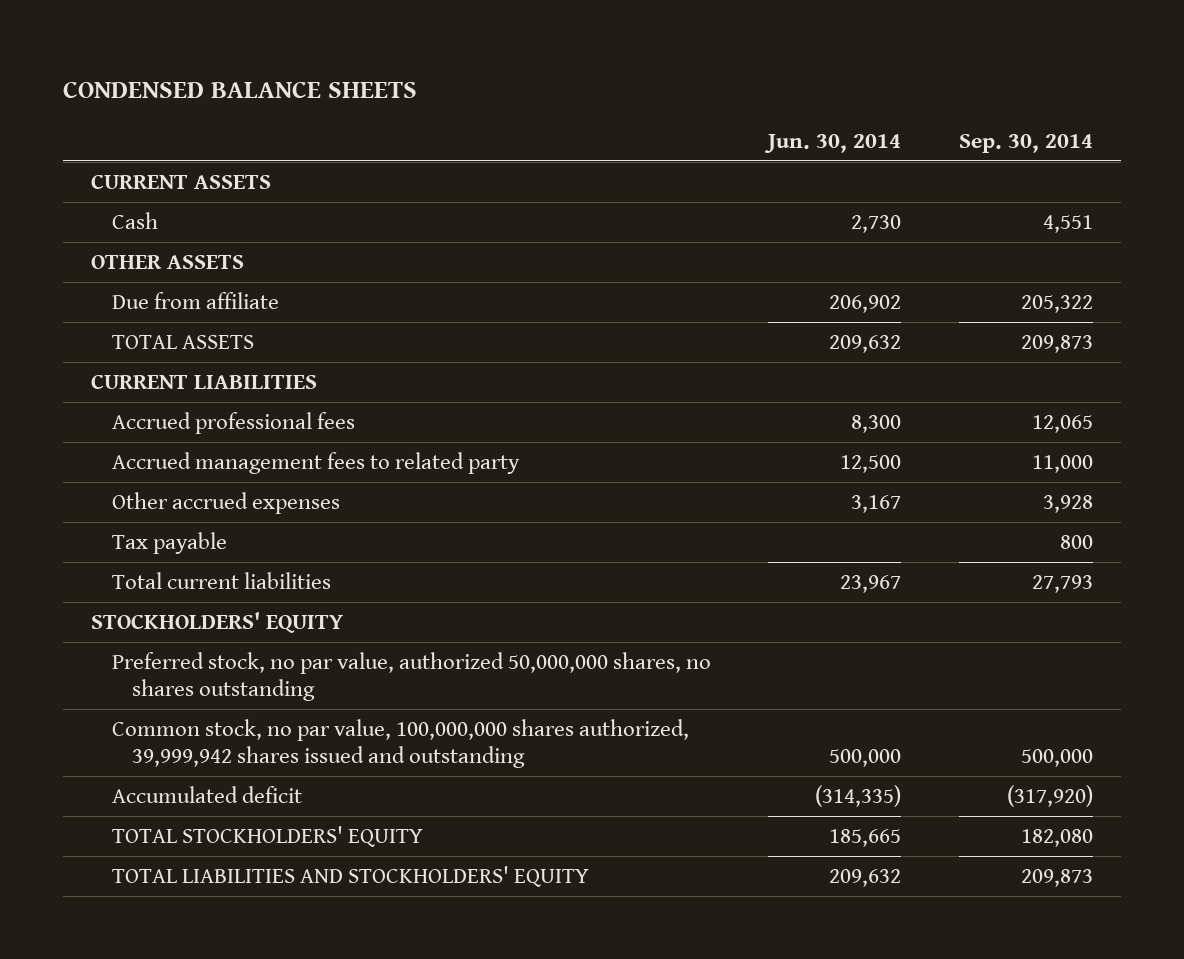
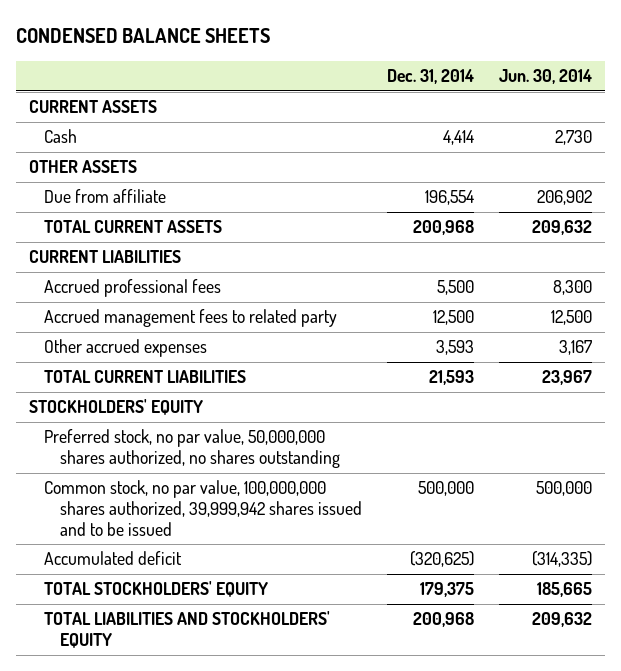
[958,133,1093,153] Sep. 30, 2014 -> none
none -> [387,69,475,85] Dec. 31, 2014
[111,335,254,350] TOTAL ASSETS -> [44,220,223,234] TOTAL CURRENT ASSETS
[111,532,227,555] Tax payable -> none
[111,572,331,590] Total current liabilities -> [44,370,247,384] TOTAL CURRENT LIABILITIES
[111,652,711,701] Preferred stock, no par value, authorized 50,000,000 shares, no shares outstanding -> [44,429,340,469] Preferred stock, no par value, 50,000,000 shares authorized, no shares outstanding
[111,719,689,768] Common stock, no par value, 100,000,000 shares authorized, 39,999,942 shares issued and outstanding -> [44,480,362,536] Common stock, no par value, 100,000,000 shares authorized, 39,999,942 shares issued and to be issued

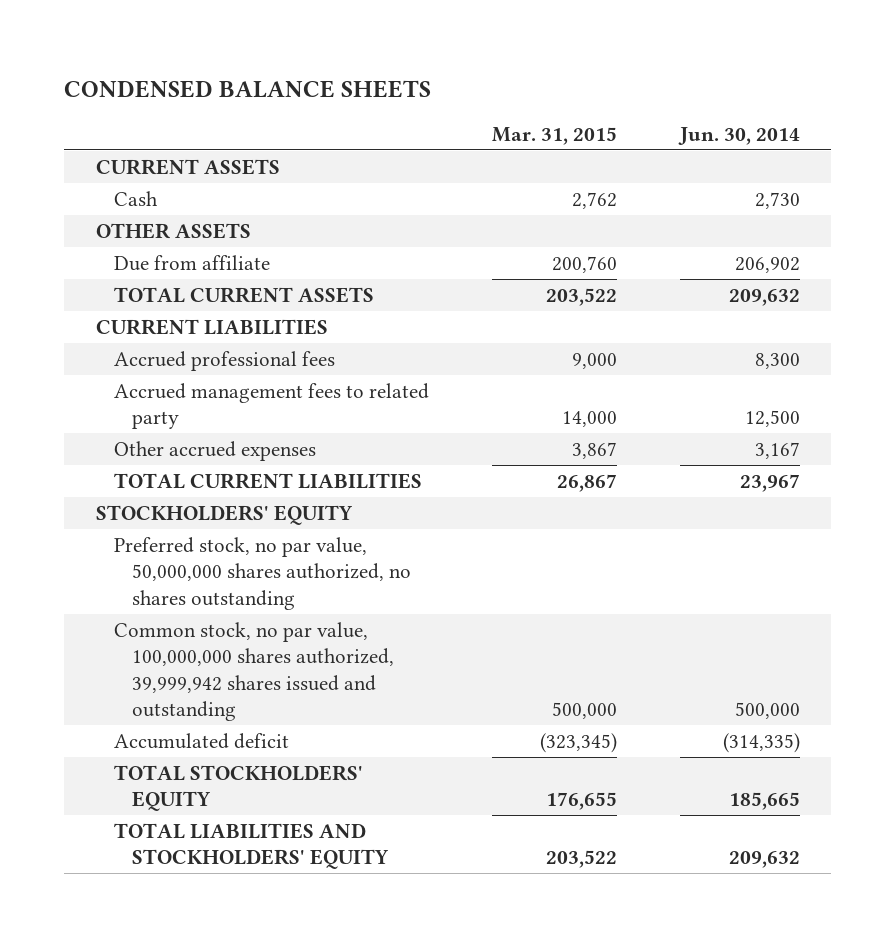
[387,69,475,85] Dec. 31, 2014 -> none
none -> [491,126,617,145] Mar. 31, 2015
[44,480,362,536] Common stock, no par value, 100,000,000 shares authorized, 39,999,942 shares issued and to be issued -> [114,621,395,722] Common stock, no par value, 100,000,000 shares authorized, 39,999,942 shares issued and outstanding

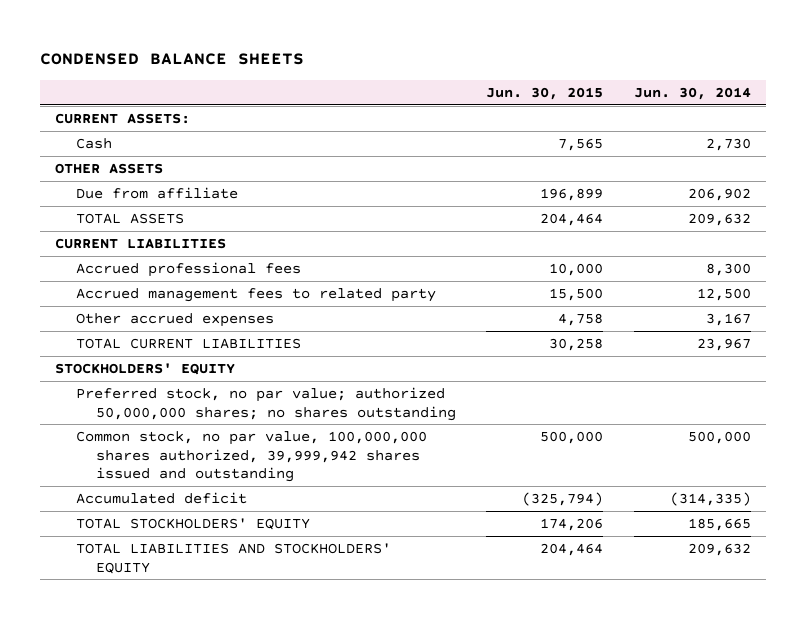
[491,126,617,145] Mar. 31, 2015 -> none
none -> [486,86,604,100] Jun. 30, 2015
[95,158,280,175] CURRENT ASSETS -> [54,113,190,125] CURRENT ASSETS:
[114,286,375,303] TOTAL CURRENT ASSETS -> [75,213,184,225] TOTAL ASSETS
[114,536,412,610] Preferred stock, no par value, 50,000,000 shares authorized, no shares outstanding -> [75,387,457,421] Preferred stock, no par value; authorized 50,000,000 shares; no shares outstanding

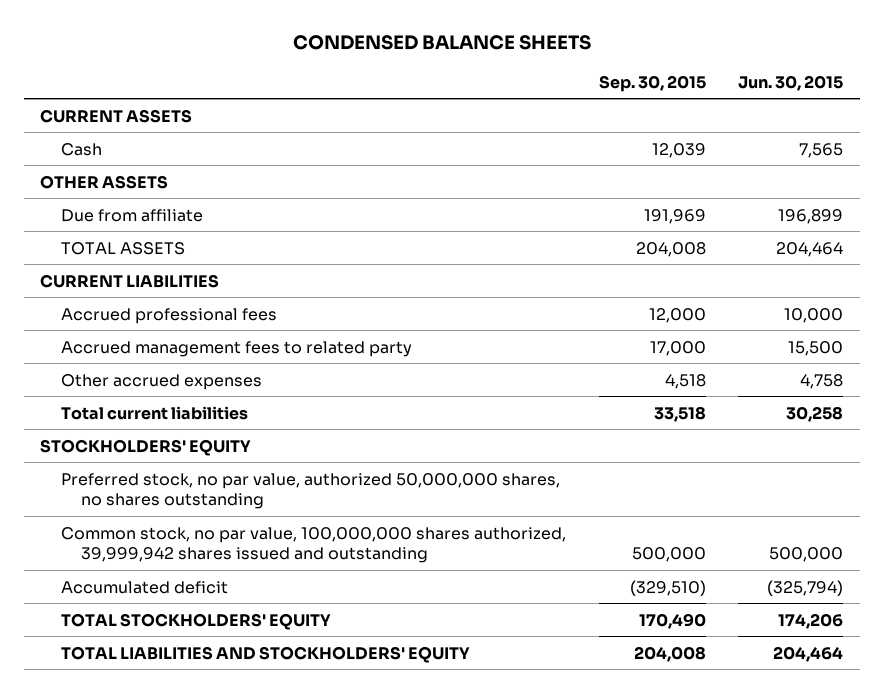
[633,86,751,100] Jun. 30, 2014 -> none
none -> [598,74,706,92] Sep. 30, 2015
[54,113,190,125] CURRENT ASSETS: -> [40,108,193,123] CURRENT ASSETS
[75,338,301,350] TOTAL CURRENT LIABILITIES -> [60,405,248,420] Total current liabilities
[75,387,457,421] Preferred stock, no par value; authorized 50,000,000 shares; no shares outstanding -> [60,472,560,509] Preferred stock, no par value, authorized 50,000,000 shares, no shares outstanding

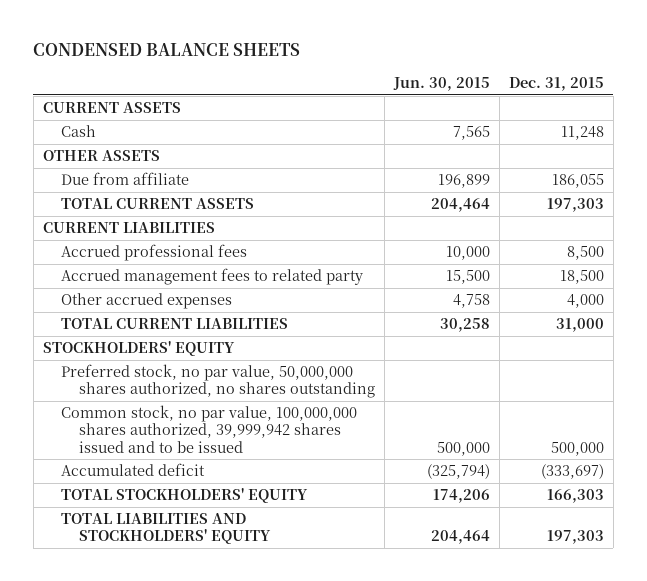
[598,74,706,92] Sep. 30, 2015 -> none
none -> [508,76,604,91] Dec. 31, 2015
[60,241,185,255] TOTAL ASSETS -> [60,198,254,210] TOTAL CURRENT ASSETS
[60,405,248,420] Total current liabilities -> [60,318,288,330] TOTAL CURRENT LIABILITIES
[60,472,560,509] Preferred stock, no par value, authorized 50,000,000 shares, no shares outstanding -> [60,364,376,399] Preferred stock, no par value, 50,000,000 shares authorized, no shares outstanding
[60,526,566,563] Common stock, no par value, 100,000,000 shares authorized, 39,999,942 shares issued and outstanding -> [60,405,357,453] Common stock, no par value, 100,000,000 shares authorized, 39,999,942 shares issued and to be issued

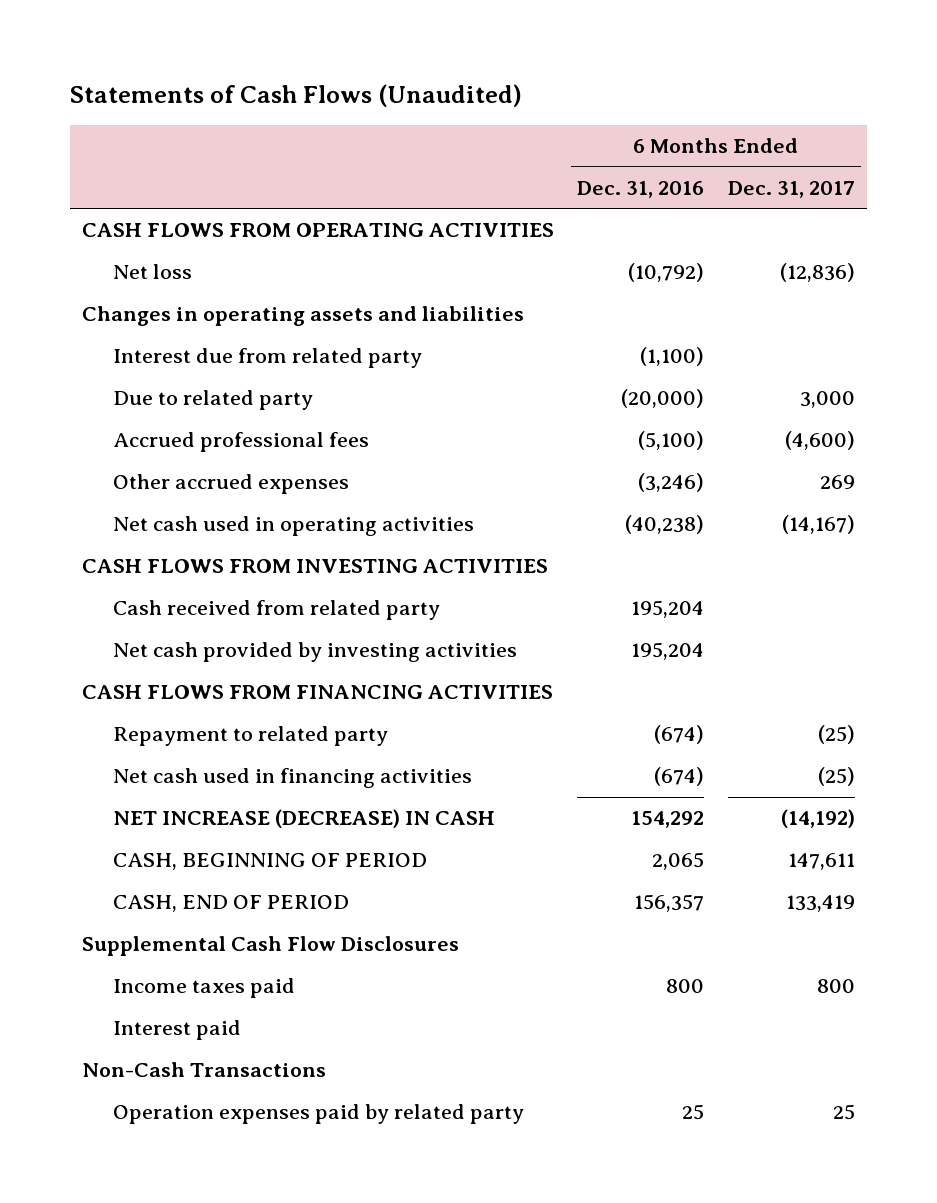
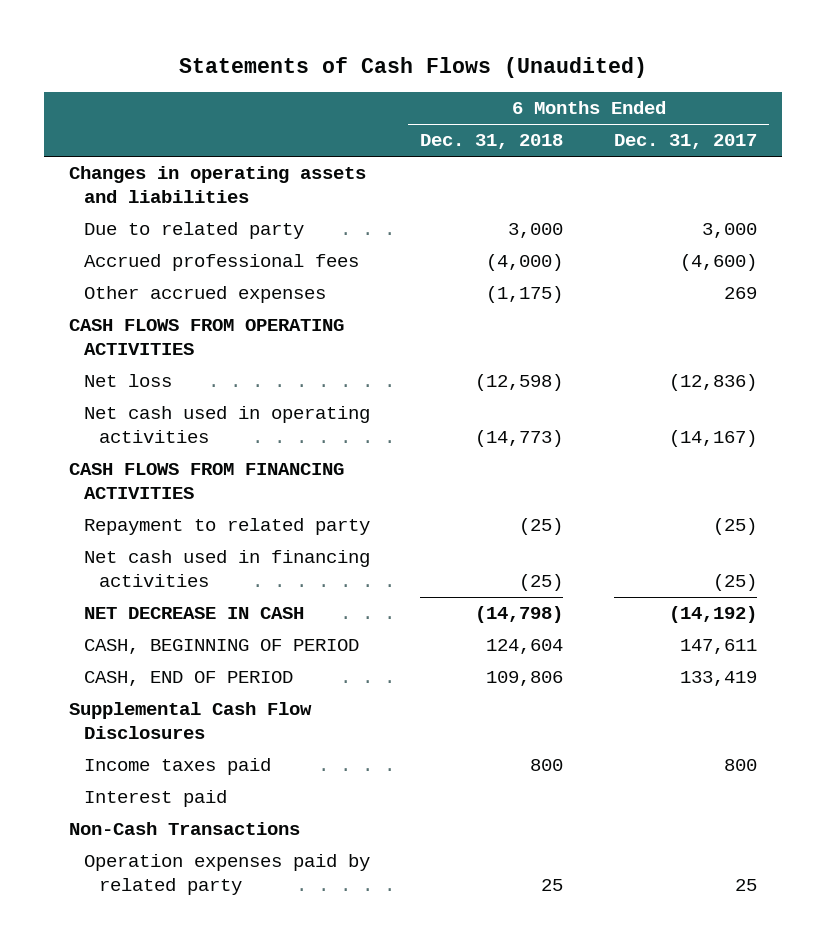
[577,180,705,198] Dec. 31, 2016 -> none
none -> [420,134,564,150] Dec. 31, 2018
[112,348,422,369] Interest due from related party -> none
[81,223,554,238] CASH FLOWS FROM OPERATING ACTIVITIES -> [68,319,344,355] CASH FLOWS FROM OPERATING ACTIVITIES
[112,264,192,280] Net loss -> [83,374,172,388] Net loss
[81,559,548,574] CASH FLOWS FROM INVESTING ACTIVITIES -> none
[112,600,440,621] Cash received from related party -> none
[112,642,517,663] Net cash provided by investing activities -> none
[112,809,495,829] NET INCREASE (DECREASE) IN CASH -> [83,607,304,620] NET DECREASE IN CASH

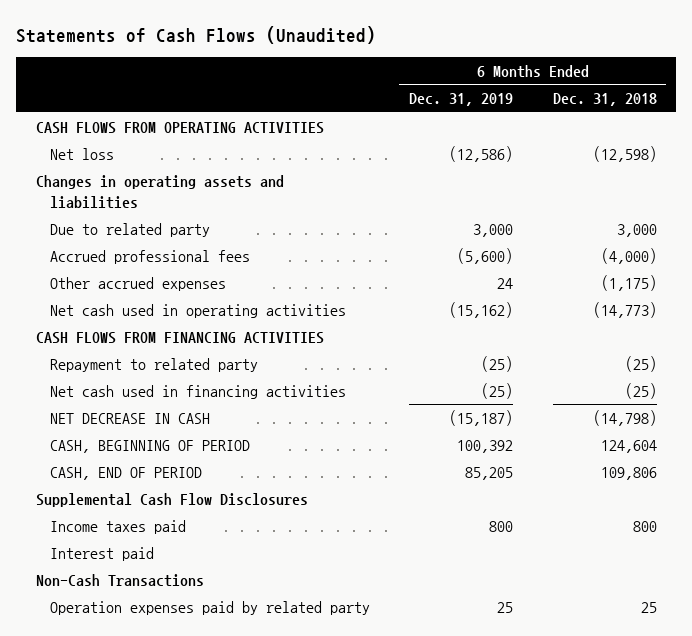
[613,134,757,150] Dec. 31, 2017 -> none
none -> [409,93,514,107] Dec. 31, 2019
[68,319,344,355] CASH FLOWS FROM OPERATING ACTIVITIES -> [35,121,324,134] CASH FLOWS FROM OPERATING ACTIVITIES
[83,374,172,388] Net loss -> [49,147,114,160] Net loss

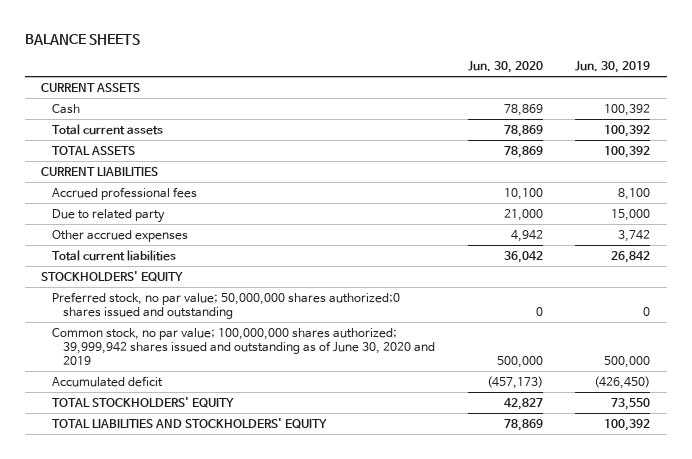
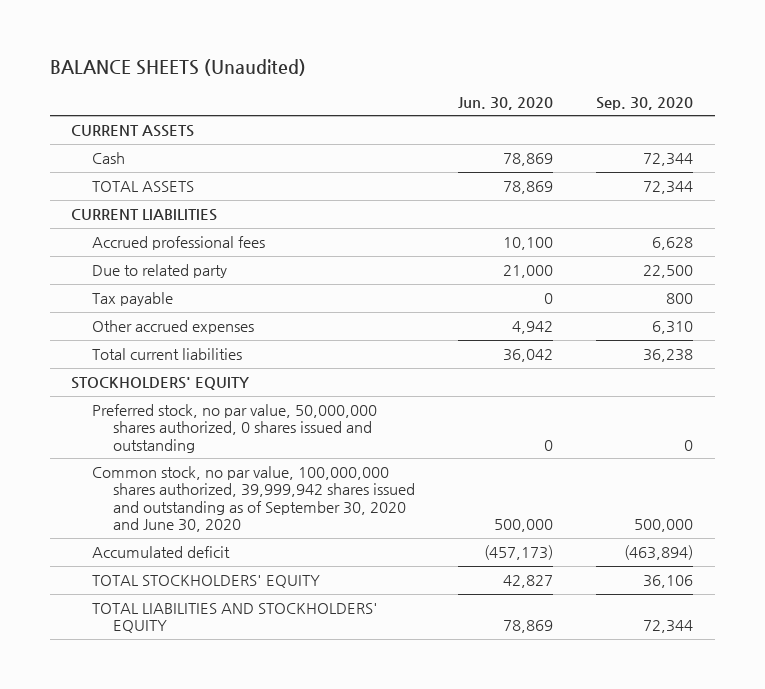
[24,33,140,45] BALANCE SHEETS -> [49,58,306,76] BALANCE SHEETS (Unaudited)
[575,61,651,74] Jun. 30, 2019 -> none
none -> [596,96,694,110] Sep. 30, 2020
[52,123,164,135] Total current assets -> none
none -> [92,292,174,307] Tax payable
[52,291,401,319] Preferred stock, no par value; 50,000,000 shares authorized;0 shares issued and outstanding -> [92,404,378,453] Preferred stock, no par value, 50,000,000 shares authorized, 0 shares issued and outstanding
[52,327,435,365] Common stock, no par value; 100,000,000 shares authorized; 39,999,942 shares issued and outstanding as of June 30, 2020 and 2019 -> [92,466,416,533] Common stock, no par value, 100,000,000 shares authorized, 39,999,942 shares issued and outstanding as of September 30, 2020 and June 30, 2020

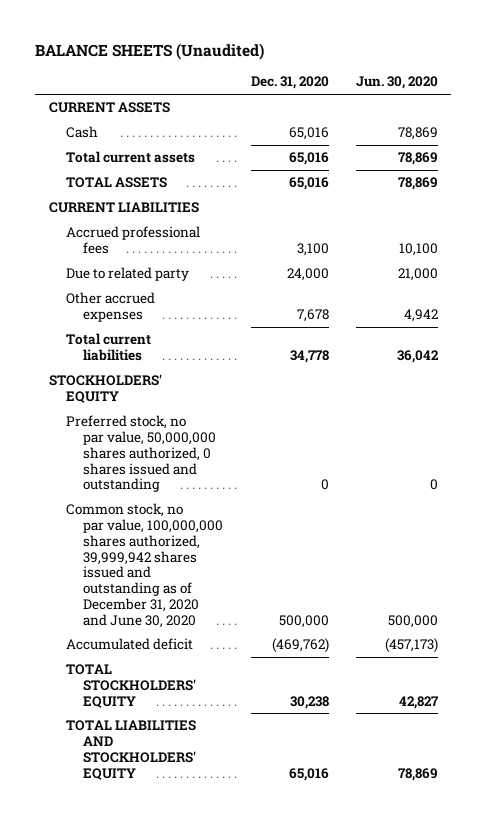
[596,96,694,110] Sep. 30, 2020 -> none
none -> [250,76,329,90] Dec. 31, 2020
none -> [66,151,196,164] Total current assets
[92,292,174,307] Tax payable -> none
[92,466,416,533] Common stock, no par value, 100,000,000 shares authorized, 39,999,942 shares issued and outstanding as of September 30, 2020 and June 30, 2020 -> [66,503,224,628] Common stock, no par value, 100,000,000 shares authorized, 39,999,942 shares issued and outstanding as of December 31, 2020 and June 30, 2020

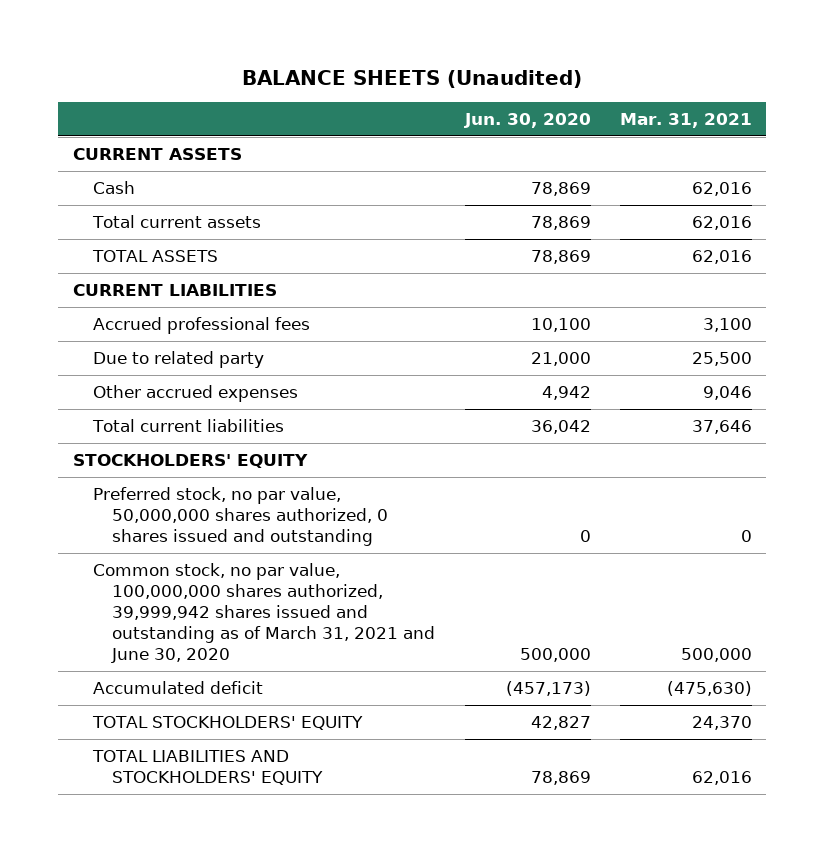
[250,76,329,90] Dec. 31, 2020 -> none
none -> [619,112,752,128] Mar. 31, 2021
[66,503,224,628] Common stock, no par value, 100,000,000 shares authorized, 39,999,942 shares issued and outstanding as of December 31, 2020 and June 30, 2020 -> [92,563,436,663] Common stock, no par value, 100,000,000 shares authorized, 39,999,942 shares issued and outstanding as of March 31, 2021 and June 30, 2020

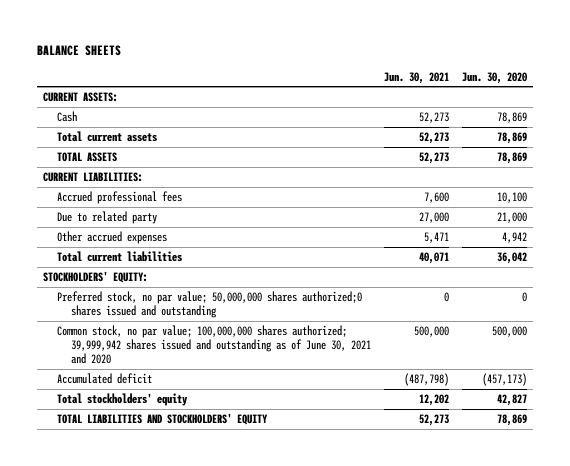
[242,69,583,88] BALANCE SHEETS (Unaudited) -> [36,44,121,56] BALANCE SHEETS
[619,112,752,128] Mar. 31, 2021 -> none
none -> [383,71,449,84] Jun. 30, 2021
[72,148,242,161] CURRENT ASSETS -> [43,92,119,103] CURRENT ASSETS:
[72,284,277,297] CURRENT LIABILITIES -> [43,172,144,183] CURRENT LIABILITIES:
[72,454,308,469] STOCKHOLDERS' EQUITY -> [43,271,149,284] STOCKHOLDERS' EQUITY:
[92,487,389,546] Preferred stock, no par value, 50,000,000 shares authorized, 0 shares issued and outstanding -> [56,291,362,318] Preferred stock, no par value; 50,000,000 shares authorized;0 shares issued and outstanding
[92,563,436,663] Common stock, no par value, 100,000,000 shares authorized, 39,999,942 shares issued and outstanding as of March 31, 2021 and June 30, 2020 -> [56,325,371,364] Common stock, no par value; 100,000,000 shares authorized; 39,999,942 shares issued and outstanding as of June 30, 2021 and 2020
[91,716,363,731] TOTAL STOCKHOLDERS' EQUITY -> [56,393,188,407] Total stockholders' equity

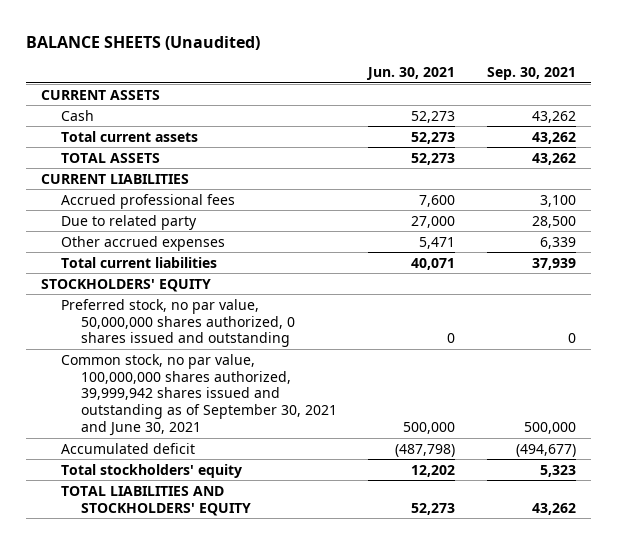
[36,44,121,56] BALANCE SHEETS -> [25,35,260,50] BALANCE SHEETS (Unaudited)
[461,71,527,84] Jun. 30, 2020 -> none
none -> [486,67,576,81] Sep. 30, 2021
[43,92,119,103] CURRENT ASSETS: -> [41,89,161,100] CURRENT ASSETS
[43,172,144,183] CURRENT LIABILITIES: -> [41,173,190,184] CURRENT LIABILITIES
[43,271,149,284] STOCKHOLDERS' EQUITY: -> [41,278,212,292] STOCKHOLDERS' EQUITY
[56,291,362,318] Preferred stock, no par value; 50,000,000 shares authorized;0 shares issued and outstanding -> [61,298,296,348] Preferred stock, no par value, 50,000,000 shares authorized, 0 shares issued and outstanding
[56,325,371,364] Common stock, no par value; 100,000,000 shares authorized; 39,999,942 shares issued and outstanding as of June 30, 2021 and 2020 -> [61,353,338,437] Common stock, no par value, 100,000,000 shares authorized, 39,999,942 shares issued and outstanding as of September 30, 2021 and June 30, 2021

